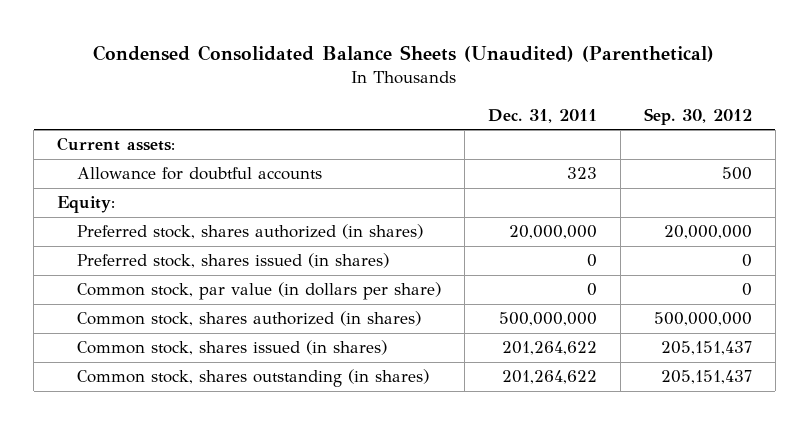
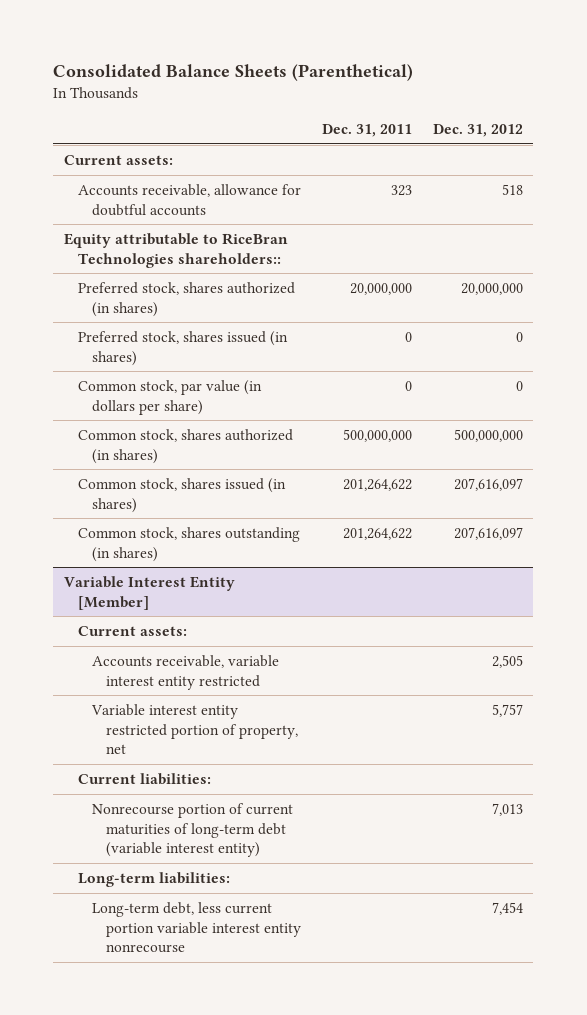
[93,45,715,63] Condensed Consolidated Balance Sheets (Unaudited) (Parenthetical) -> [53,64,414,82] Consolidated Balance Sheets (Parenthetical)
[643,107,752,125] Sep. 30, 2012 -> none
none -> [433,123,524,137] Dec. 31, 2012
[57,196,116,214] Equity: -> none
[76,167,322,181] Allowance for doubtful accounts -> [77,183,301,216] Accounts receivable, allowance for doubtful accounts
none -> [63,232,288,268] Equity attributable to RiceBran Technologies shareholders::
none -> [63,575,235,610] Variable Interest Entity [Member]
none -> [77,625,187,636] Current assets:
none -> [92,654,280,690] Accounts receivable, variable interest entity restricted
none -> [91,703,299,755] Variable interest entity restricted portion of property, net
none -> [77,772,211,785] Current liabilities:
none -> [92,802,294,858] Nonrecourse portion of current maturities of long-term debt (variable interest entity)
none -> [77,871,230,887] Long-term liabilities:
none -> [92,901,302,954] Long-term debt, less current portion variable interest entity nonrecourse

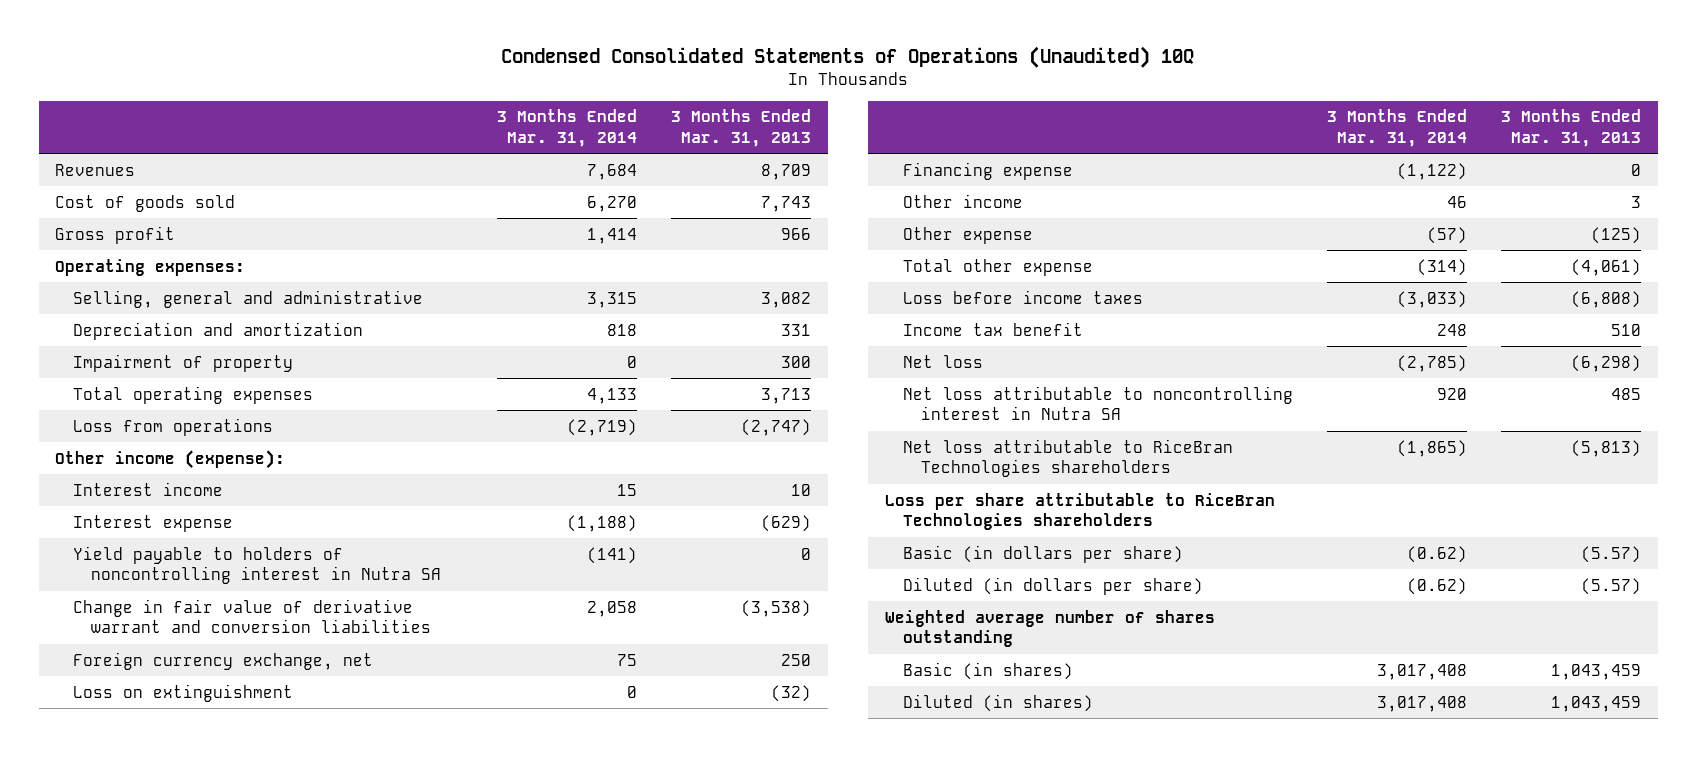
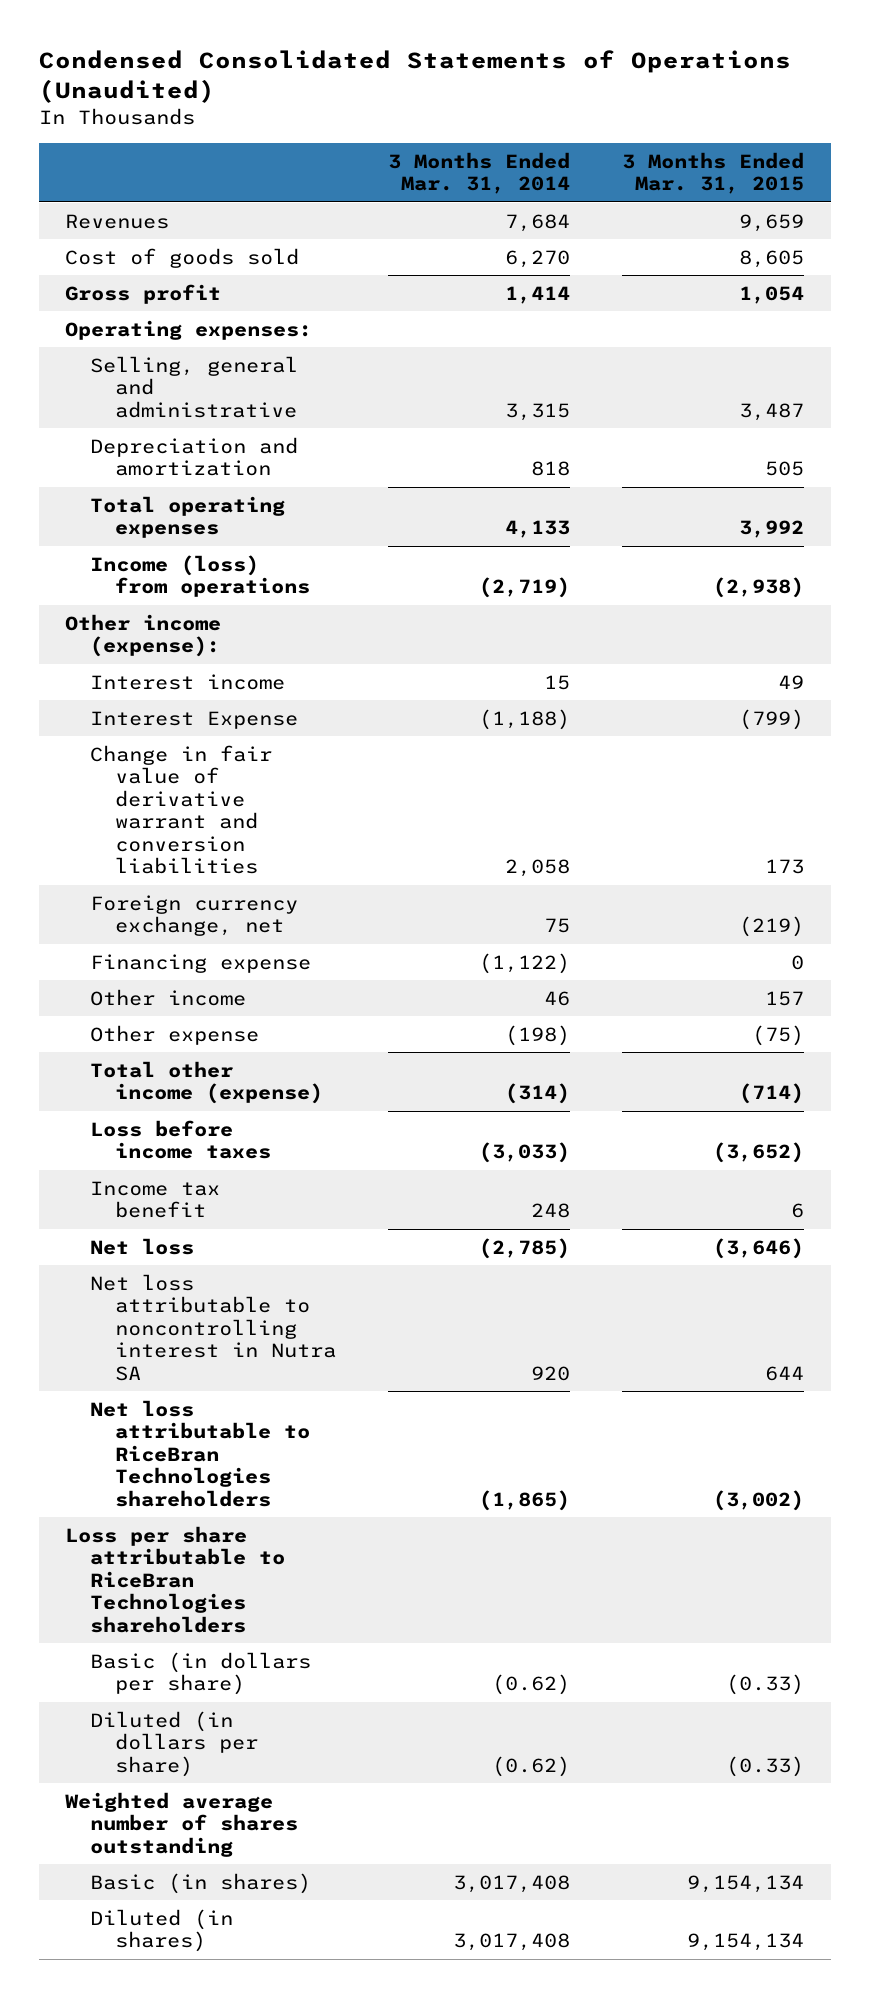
[501,46,1195,69] Condensed Consolidated Statements of Operations (Unaudited) 10Q -> [38,50,791,103] Condensed Consolidated Statements of Operations (Unaudited)
[671,109,812,148] 3 Months Ended Mar. 31, 2013 -> none
none -> [622,151,805,195] 3 Months Ended Mar. 31, 2015
[73,353,294,372] Impairment of property -> none
[73,417,274,436] Loss from operations -> [89,554,311,598] Income (loss) from operations
[73,545,442,585] Yield payable to holders of noncontrolling interest in Nutra SA -> none
[73,514,234,532] Interest expense -> [89,710,298,729] Interest Expense
[73,683,294,702] Loss on extinguishment -> none
[1426,226,1467,244] (57) -> [505,1024,571,1046] (198)
[902,258,1093,276] Total other expense -> [89,1060,324,1105] Total other income (expense)

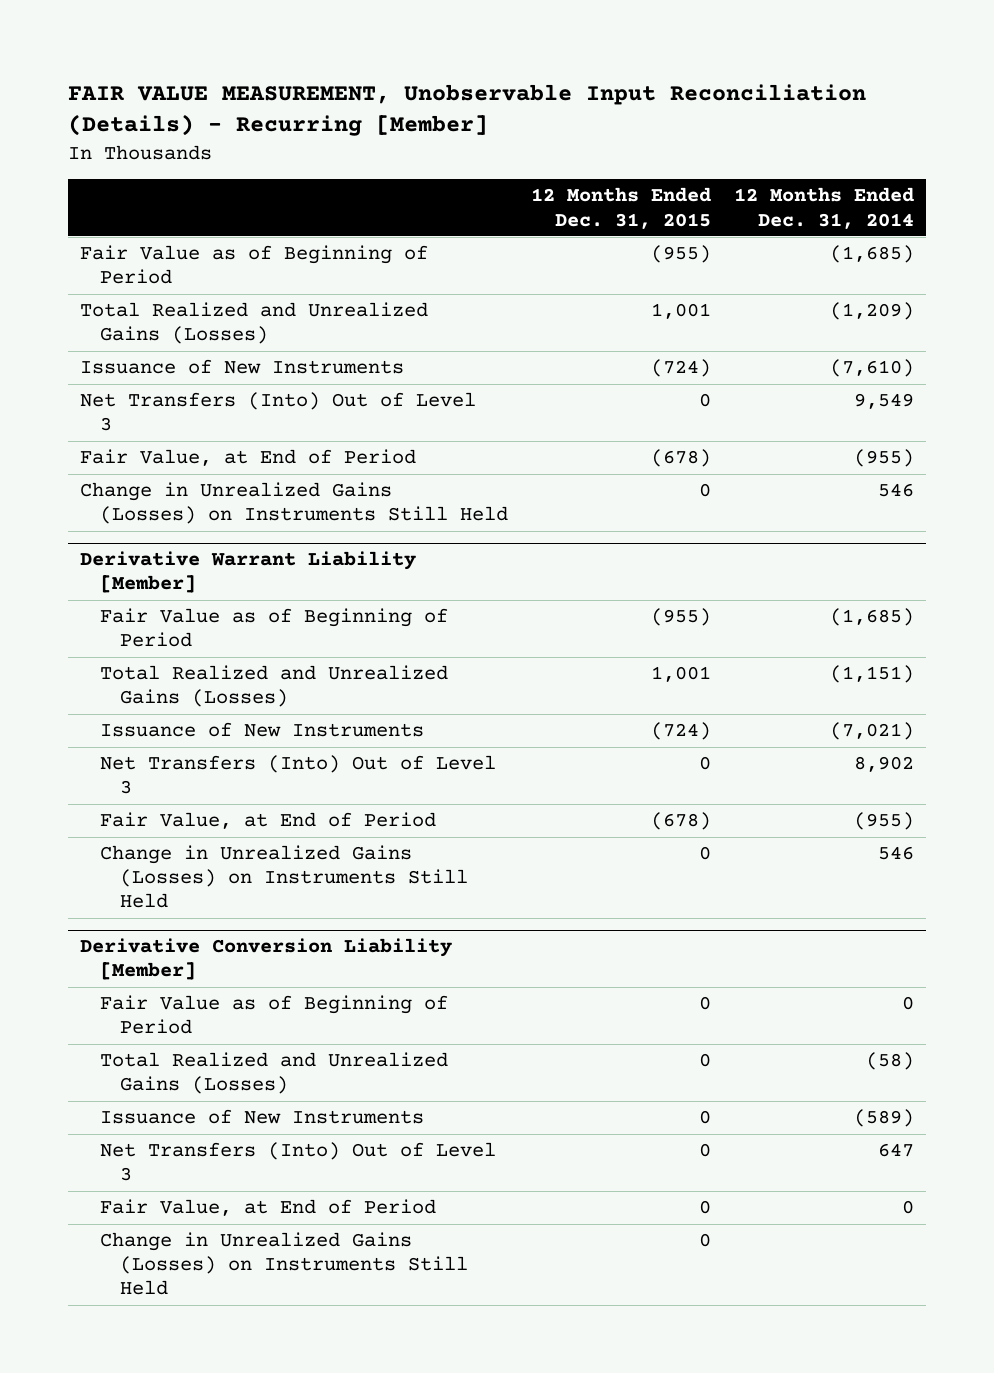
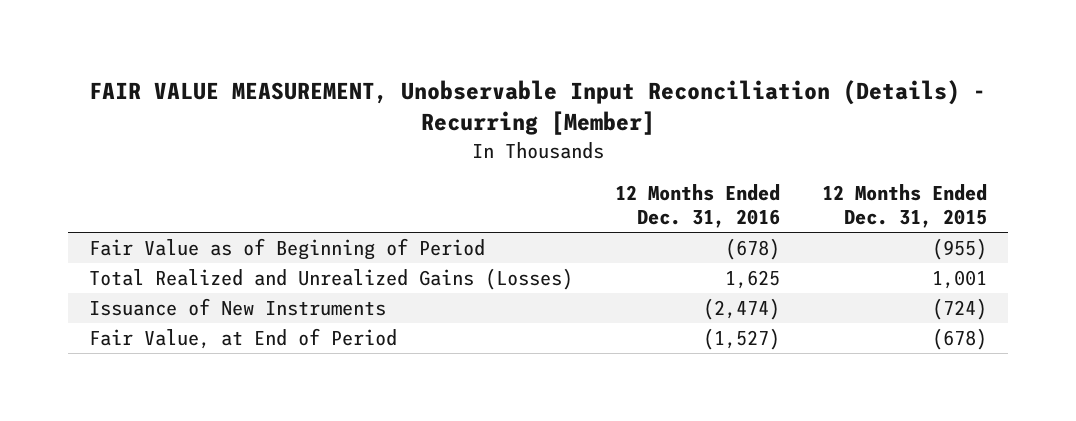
[734,187,915,229] 12 Months Ended Dec. 31, 2014 -> none
none -> [614,183,780,229] 12 Months Ended Dec. 31, 2016
[79,392,476,432] Net Transfers (Into) Out of Level 3 -> none
[79,482,508,525] Change in Unrealized Gains (Losses) on Instruments Still Held -> none
[79,551,416,594] Derivative Warrant Liability [Member] -> none
[99,608,448,648] Fair Value as of Beginning of Period -> none
[99,665,448,708] Total Realized and Unrealized Gains (Losses) -> none
[99,722,424,738] Issuance of New Instruments -> none
[99,755,496,795] Net Transfers (Into) Out of Level 3 -> none
[99,812,436,830] Fair Value, at End of Period -> none
[99,845,469,909] Change in Unrealized Gains (Losses) on Instruments Still Held -> none
[79,938,452,981] Derivative Conversion Liability [Member] -> none
[99,995,448,1035] Fair Value as of Beginning of Period -> none
[99,1052,448,1095] Total Realized and Unrealized Gains (Losses) -> none
[99,1109,424,1125] Issuance of New Instruments -> none
[99,1142,496,1182] Net Transfers (Into) Out of Level 3 -> none
[99,1199,436,1217] Fair Value, at End of Period -> none
[99,1232,469,1296] Change in Unrealized Gains (Losses) on Instruments Still Held -> none

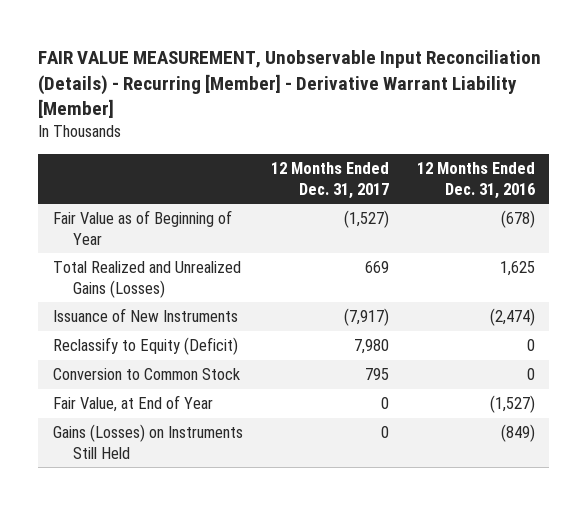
[88,79,986,136] FAIR VALUE MEASUREMENT, Unobservable Input Reconciliation (Details) - Recurring [Member] -> [38,49,542,119] FAIR VALUE MEASUREMENT, Unobservable Input Reconciliation (Details) - Recurring [Member] - Derivative Warrant Liability [Member]
[822,183,988,229] 12 Months Ended Dec. 31, 2015 -> none
none -> [270,162,389,199] 12 Months Ended Dec. 31, 2017
[88,237,485,260] Fair Value as of Beginning of Period -> [52,210,232,245] Fair Value as of Beginning of Year
none -> [52,337,238,356] Reclassify to Equity (Deficit)
none -> [52,368,240,381] Conversion to Common Stock
[88,327,397,349] Fair Value, at End of Period -> [52,395,213,413] Fair Value, at End of Year
none -> [52,424,243,459] Gains (Losses) on Instruments Still Held

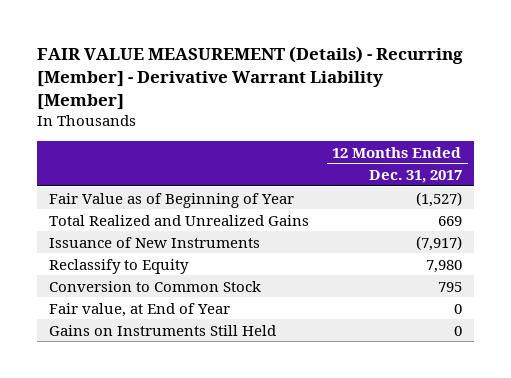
[38,49,542,119] FAIR VALUE MEASUREMENT, Unobservable Input Reconciliation (Details) - Recurring [Member] - Derivative Warrant Liability [Member] -> [37,46,464,111] FAIR VALUE MEASUREMENT (Details) - Recurring [Member] - Derivative Warrant Liability [Member]
[416,162,535,199] 12 Months Ended Dec. 31, 2016 -> none
[52,261,241,298] Total Realized and Unrealized Gains (Losses) -> [49,214,310,226] Total Realized and Unrealized Gains
[52,337,238,356] Reclassify to Equity (Deficit) -> [49,258,190,274] Reclassify to Equity
[52,395,213,413] Fair Value, at End of Year -> [49,302,231,317] Fair value, at End of Year
[52,424,243,459] Gains (Losses) on Instruments Still Held -> [49,324,277,336] Gains on Instruments Still Held

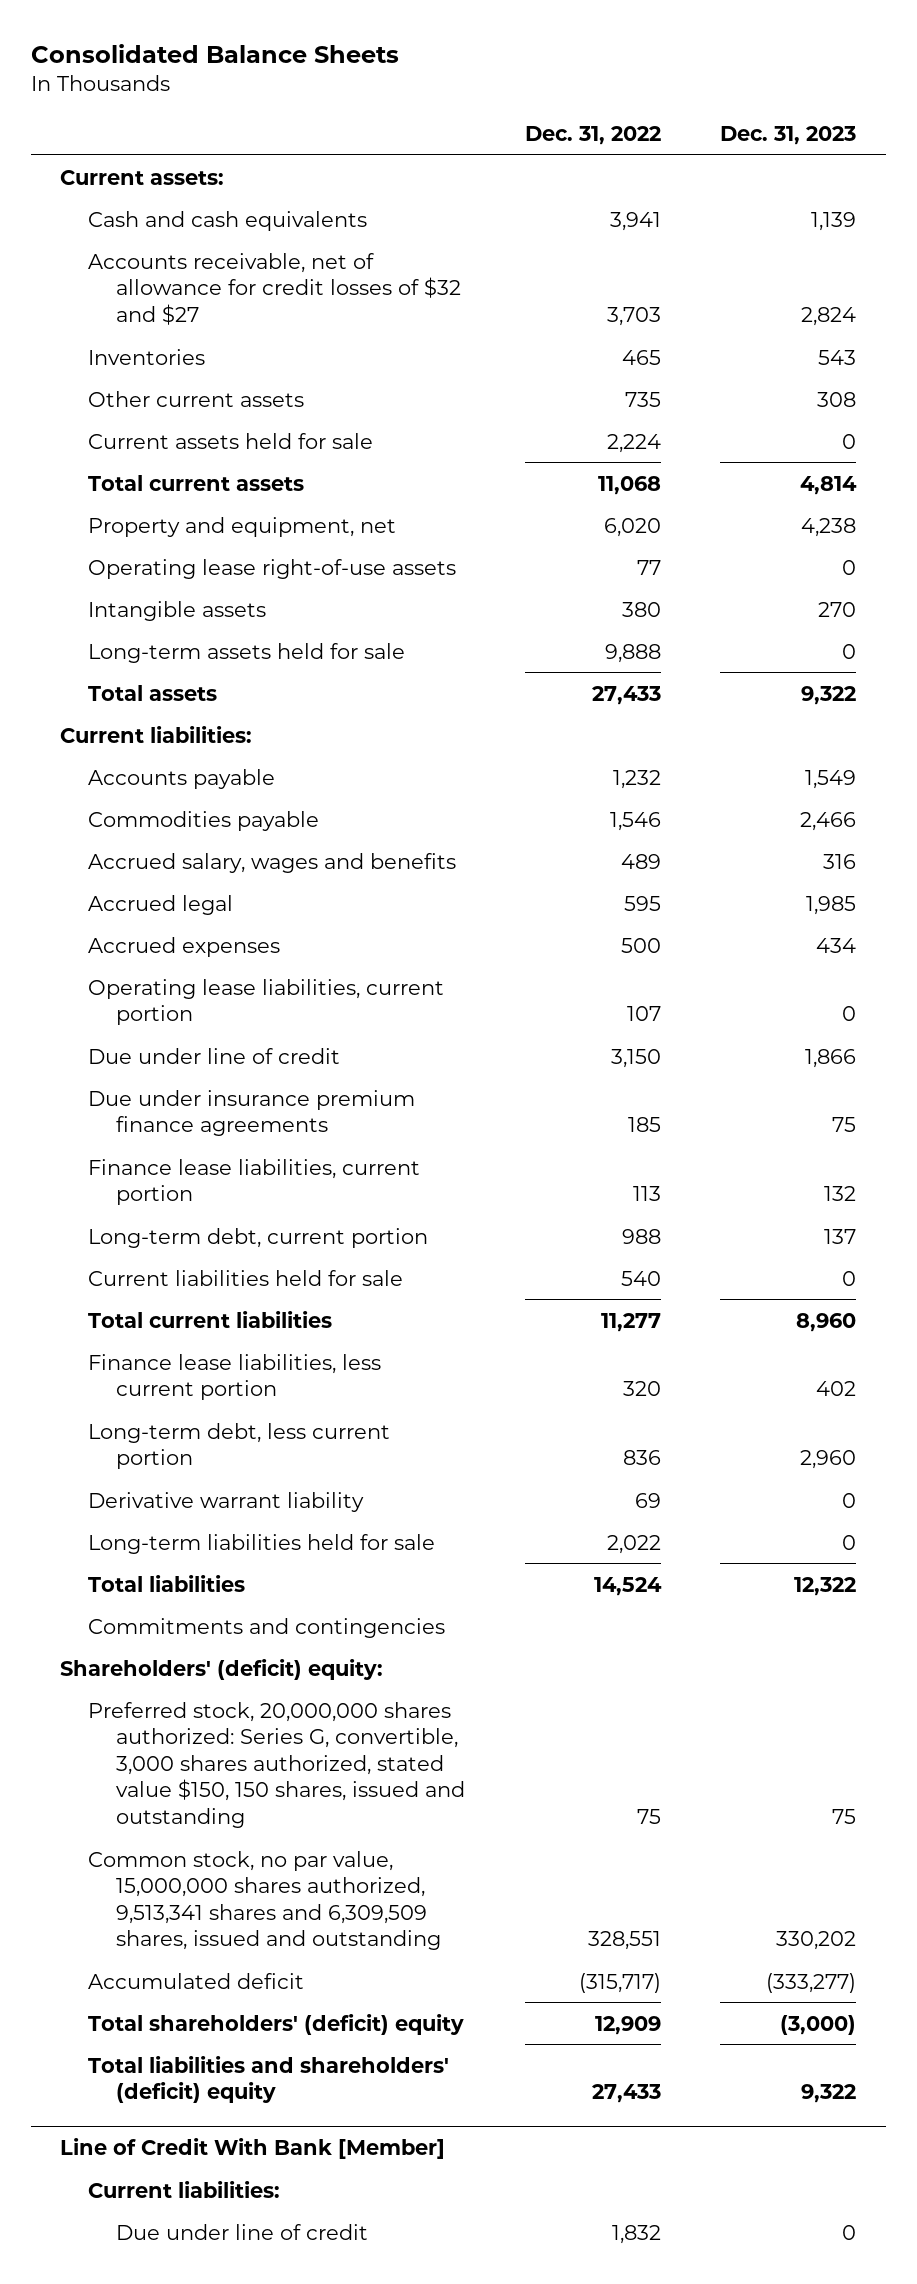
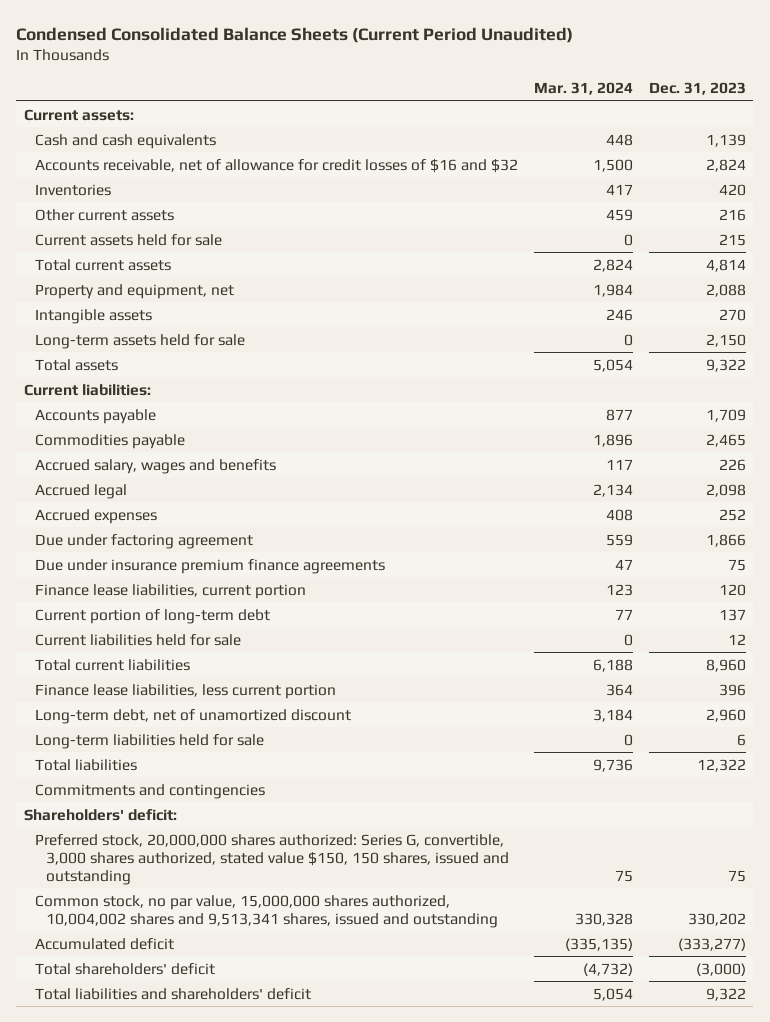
[30,44,399,64] Consolidated Balance Sheets -> [16,26,574,43] Condensed Consolidated Balance Sheets (Current Period Unaudited)
[524,125,661,145] Dec. 31, 2022 -> none
none -> [533,82,633,96] Mar. 31, 2024
[88,252,462,325] Accounts receivable, net of allowance for credit losses of $32 and $27 -> [34,158,518,173] Accounts receivable, net of allowance for credit losses of $16 and $32
[818,349,857,365] 543 -> [718,183,746,196] 420
[817,391,857,407] 308 -> [718,208,746,221] 216
[842,433,857,449] 0 -> [718,233,746,246] 215
[88,558,457,579] Operating lease right-of-use assets -> none
[801,517,857,537] 4,238 -> [705,283,746,297] 2,088
[842,643,857,659] 0 -> [705,333,746,347] 2,150
[88,978,445,1026] Operating lease liabilities, current portion -> none
[805,769,857,789] 1,549 -> [705,408,746,422] 1,709
[800,811,857,831] 2,466 -> [705,433,746,447] 2,465
[823,853,857,869] 316 -> [718,458,746,471] 226
[806,895,857,915] 1,985 -> [705,483,746,497] 2,098
[816,937,857,953] 434 -> [718,508,746,521] 252
[88,1047,341,1064] Due under line of credit -> [34,533,253,549] Due under factoring agreement
[824,1186,857,1202] 132 -> [718,583,746,596] 120
[88,1227,429,1248] Long-term debt, current portion -> [34,608,270,624] Current portion of long-term debt
[842,1270,857,1286] 0 -> [727,633,746,645] 12
[88,1491,365,1512] Derivative warrant liability -> none
[816,1381,857,1397] 402 -> [718,683,746,696] 396
[88,1422,391,1470] Long-term debt, less current portion -> [34,708,351,724] Long-term debt, net of unamortized discount
[842,1534,857,1550] 0 -> [736,733,746,746] 6
[60,1658,384,1680] Shareholders' (deficit) equity: -> [23,808,177,821] Shareholders' deficit:
[88,1850,442,1951] Common stock, no par value, 15,000,000 shares authorized, 9,513,341 shares and 6,309,509 shares, issued and outstanding -> [34,894,498,928] Common stock, no par value, 15,000,000 shares authorized, 10,004,002 shares and 9,513,341 shares, issued and outstanding
[60,2137,446,2159] Line of Credit With Bank [Member] -> none
[88,2180,281,2198] Current liabilities: -> none
[116,2223,369,2240] Due under line of credit -> none
[88,2013,465,2035] Total shareholders' (deficit) equity -> [34,962,215,975] Total shareholders' deficit
[88,2055,450,2104] Total liabilities and shareholders' (deficit) equity -> [34,987,311,1000] Total liabilities and shareholders' deficit

